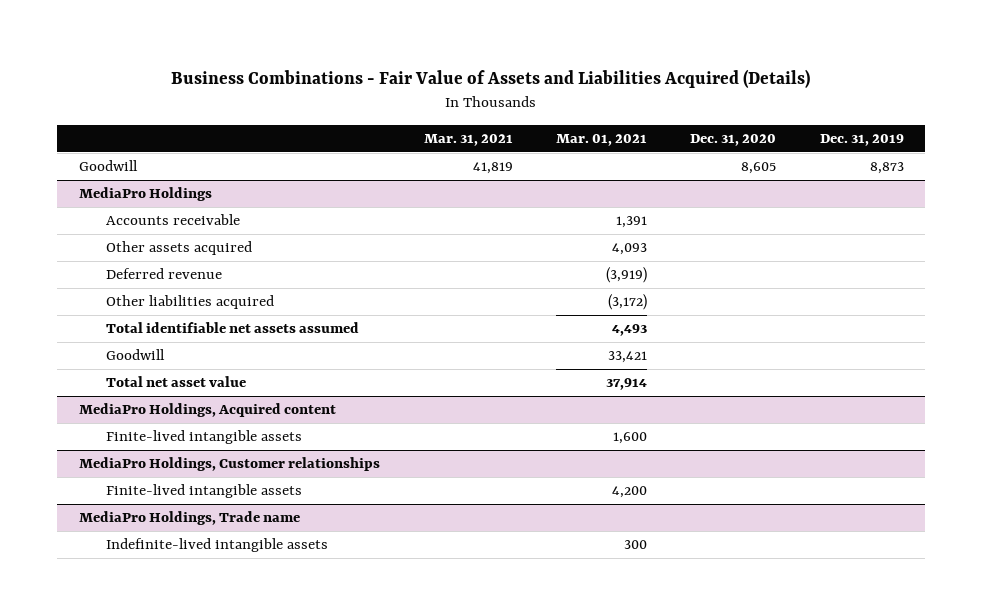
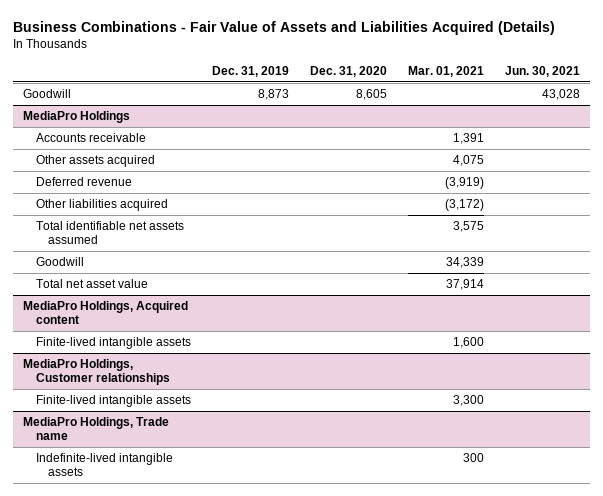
[423,133,513,146] Mar. 31, 2021 -> none
none -> [504,65,580,77] Jun. 30, 2021
[611,243,647,256] 4,093 -> [452,155,484,167] 4,075
[611,324,647,337] 4,493 -> [452,221,484,233] 3,575
[607,351,647,364] 33,421 -> [445,257,484,269] 34,339
[611,486,647,499] 4,200 -> [452,395,484,407] 3,300

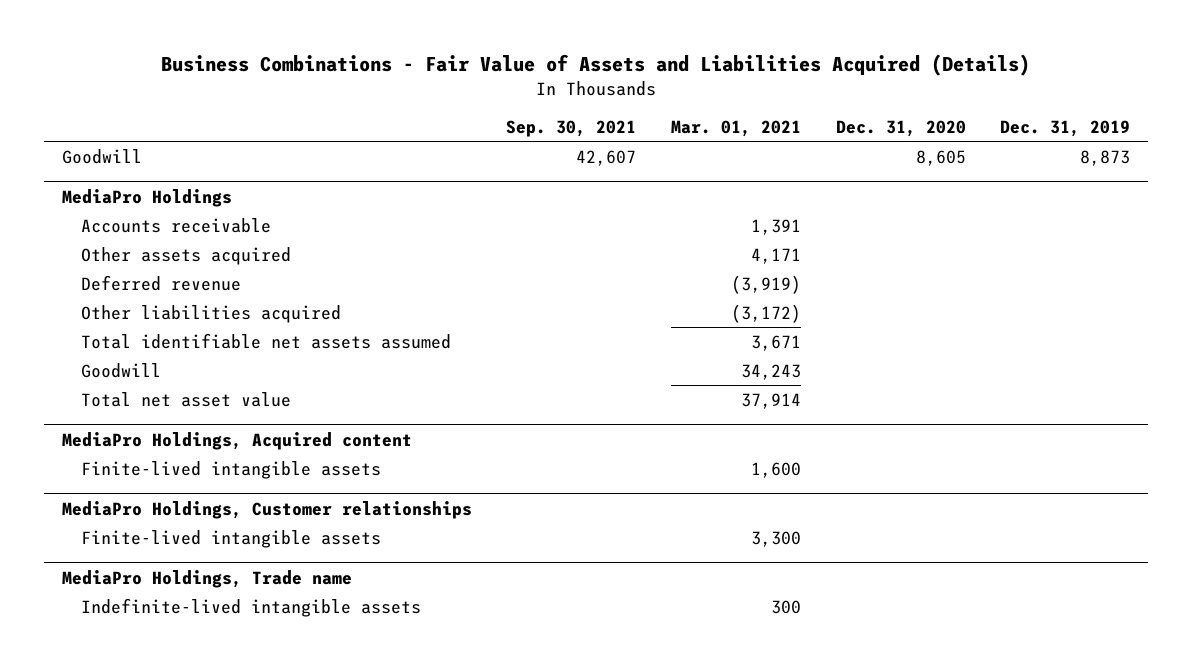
[504,65,580,77] Jun. 30, 2021 -> none
none -> [506,119,637,137] Sep. 30, 2021
[452,155,484,167] 4,075 -> [750,247,801,264] 4,171
[452,221,484,233] 3,575 -> [750,334,801,351] 3,671
[445,257,484,269] 34,339 -> [740,363,801,380] 34,243

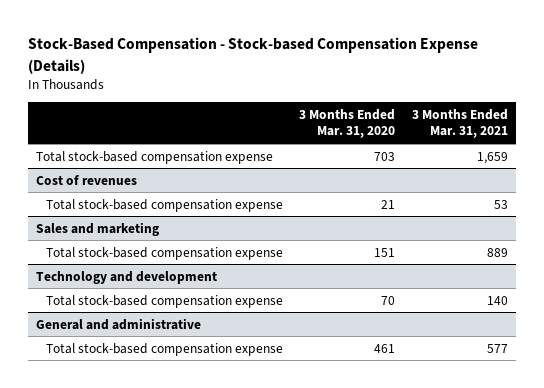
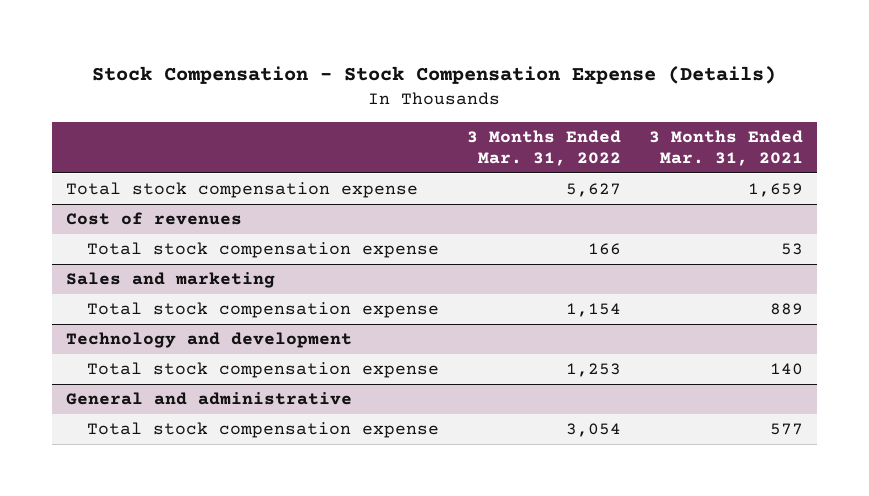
[28,37,479,74] Stock-Based Compensation - Stock-based Compensation Expense (Details) -> [92,65,777,84] Stock Compensation - Stock Compensation Expense (Details)
[299,109,396,139] 3 Months Ended Mar. 31, 2020 -> none
none -> [466,129,621,166] 3 Months Ended Mar. 31, 2022
[36,150,274,164] Total stock-based compensation expense -> [65,182,418,199] Total stock compensation expense
[46,198,284,212] Total stock-based compensation expense -> [86,242,439,259] Total stock compensation expense
[46,246,284,260] Total stock-based compensation expense -> [86,302,439,319] Total stock compensation expense
[46,294,284,308] Total stock-based compensation expense -> [86,362,439,379] Total stock compensation expense
[46,342,284,356] Total stock-based compensation expense -> [86,422,439,439] Total stock compensation expense

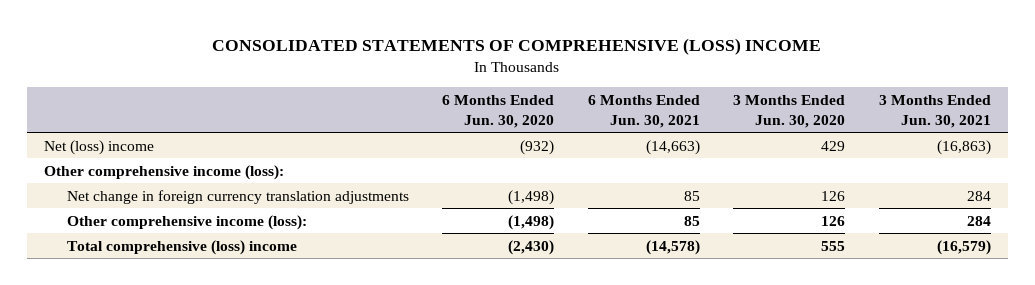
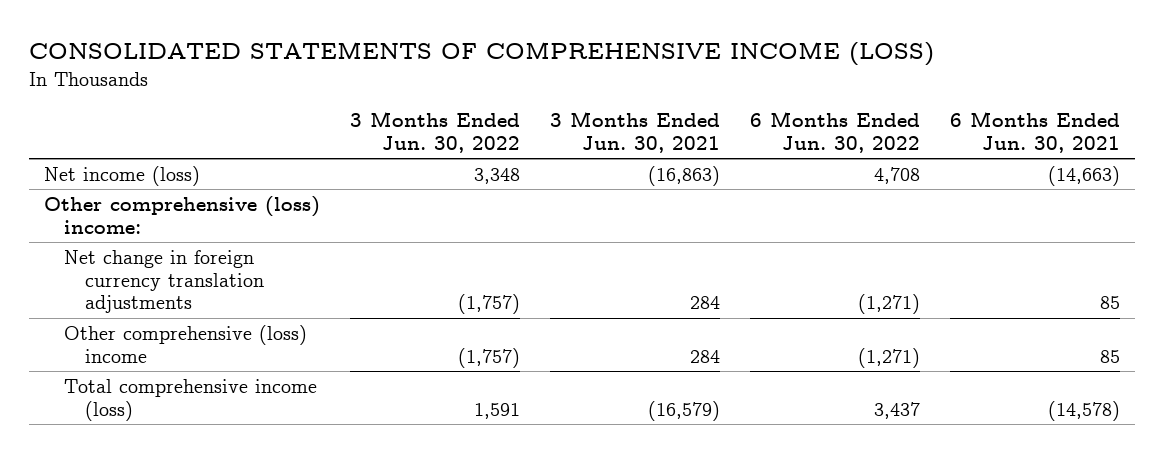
[212,37,822,55] CONSOLIDATED STATEMENTS OF COMPREHENSIVE (LOSS) INCOME -> [28,42,934,67] CONSOLIDATED STATEMENTS OF COMPREHENSIVE INCOME (LOSS)
[442,94,555,128] 6 Months Ended Jun. 30, 2020 -> none
[733,94,846,128] 3 Months Ended Jun. 30, 2020 -> none
none -> [349,110,520,153] 3 Months Ended Jun. 30, 2022
none -> [750,110,921,153] 6 Months Ended Jun. 30, 2022
[43,139,154,155] Net (loss) income -> [43,165,200,186] Net income (loss)
[43,164,284,180] Other comprehensive income (loss): -> [43,195,320,234] Other comprehensive (loss) income:
[66,214,307,230] Other comprehensive income (loss): -> [64,324,308,363] Other comprehensive (loss) income
[66,239,297,255] Total comprehensive (loss) income -> [64,378,318,421] Total comprehensive income (loss)

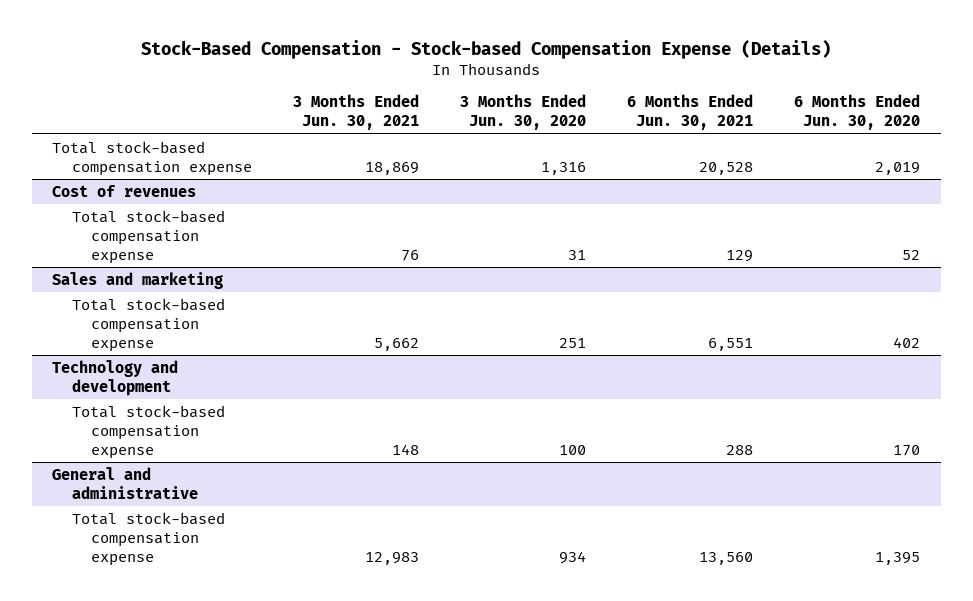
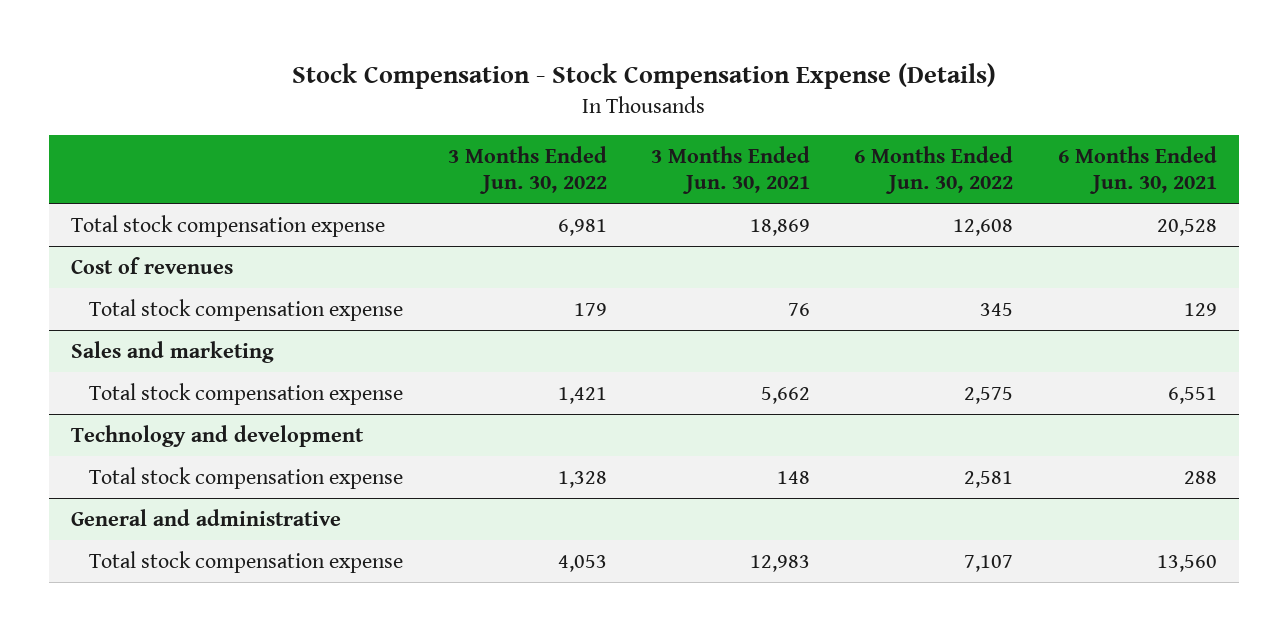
[141,39,832,59] Stock-Based Compensation - Stock-based Compensation Expense (Details) -> [291,62,996,89] Stock Compensation - Stock Compensation Expense (Details)
[459,94,586,131] 3 Months Ended Jun. 30, 2020 -> none
[794,94,921,131] 6 Months Ended Jun. 30, 2020 -> none
none -> [447,145,607,194] 3 Months Ended Jun. 30, 2022
none -> [854,145,1014,194] 6 Months Ended Jun. 30, 2022
[52,140,252,176] Total stock-based compensation expense -> [70,214,385,237] Total stock compensation expense
[71,209,225,264] Total stock-based compensation expense -> [89,298,404,321] Total stock compensation expense
[71,297,225,352] Total stock-based compensation expense -> [89,382,404,405] Total stock compensation expense
[71,404,225,459] Total stock-based compensation expense -> [89,466,404,489] Total stock compensation expense
[71,511,225,566] Total stock-based compensation expense -> [89,550,404,573] Total stock compensation expense

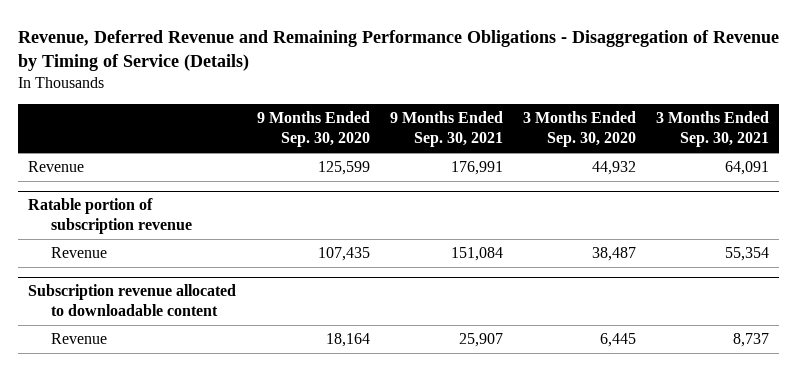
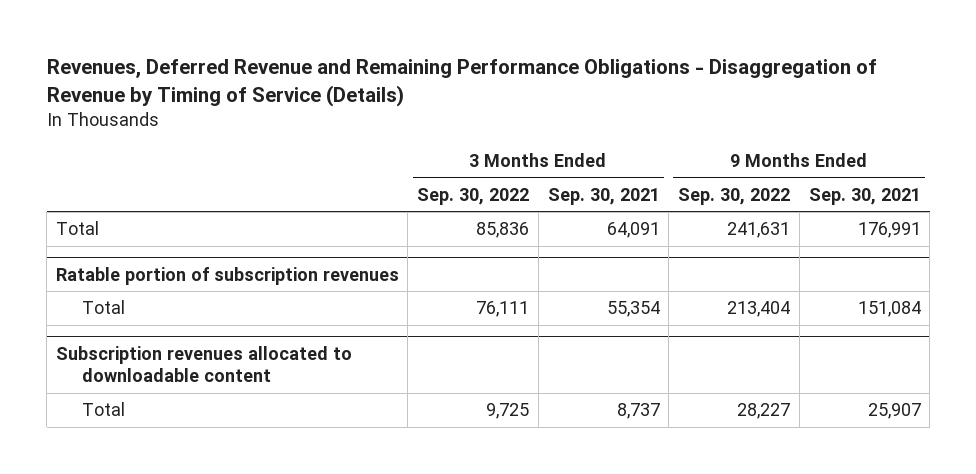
[18,29,780,72] Revenue, Deferred Revenue and Remaining Performance Obligations - Disaggregation of Revenue by Timing of Service (Details) -> [46,59,877,108] Revenues, Deferred Revenue and Remaining Performance Obligations - Disaggregation of Revenue by Timing of Service (Details)
[256,111,370,148] 9 Months Ended Sep. 30, 2020 -> none
[523,111,637,148] 3 Months Ended Sep. 30, 2020 -> none
none -> [417,187,530,205] Sep. 30, 2022
none -> [678,187,791,205] Sep. 30, 2022
[28,161,85,173] Revenue -> [55,221,99,236] Total
[28,198,193,235] Ratable portion of subscription revenue -> [55,266,399,285] Ratable portion of subscription revenues
[51,247,108,259] Revenue -> [81,300,125,315] Total
[28,284,237,317] Subscription revenue allocated to downloadable content -> [55,345,352,383] Subscription revenues allocated to downloadable content
[51,333,108,345] Revenue -> [81,402,125,417] Total

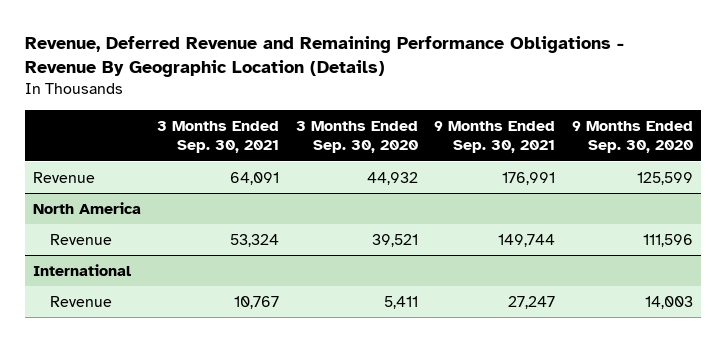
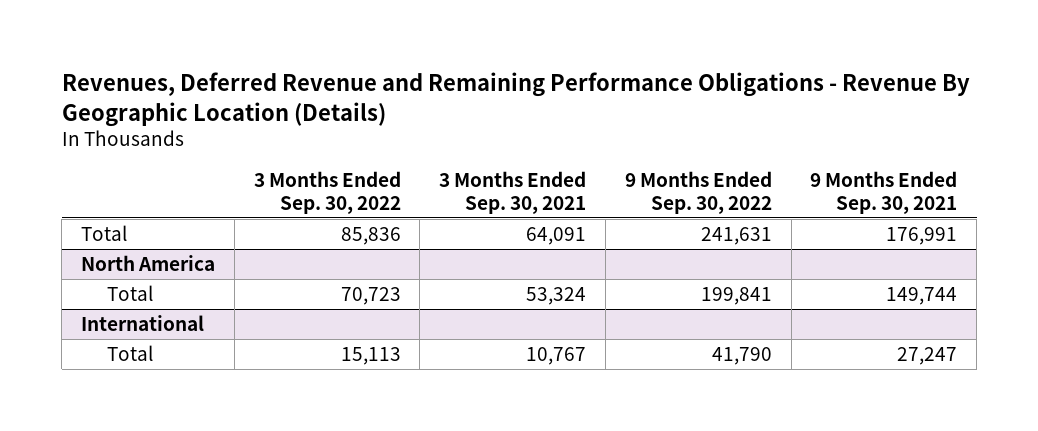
[24,35,624,78] Revenue, Deferred Revenue and Remaining Performance Obligations - Revenue By Geographic Location (Details) -> [61,72,970,127] Revenues, Deferred Revenue and Remaining Performance Obligations - Revenue By Geographic Location (Details)
[295,120,418,154] 3 Months Ended Sep. 30, 2020 -> none
[571,120,693,154] 9 Months Ended Sep. 30, 2020 -> none
none -> [253,171,401,214] 3 Months Ended Sep. 30, 2022
none -> [624,171,772,214] 9 Months Ended Sep. 30, 2022
[32,172,95,184] Revenue -> [81,224,128,241] Total
[49,234,112,246] Revenue -> [107,284,154,301] Total
[49,296,112,308] Revenue -> [107,344,154,361] Total

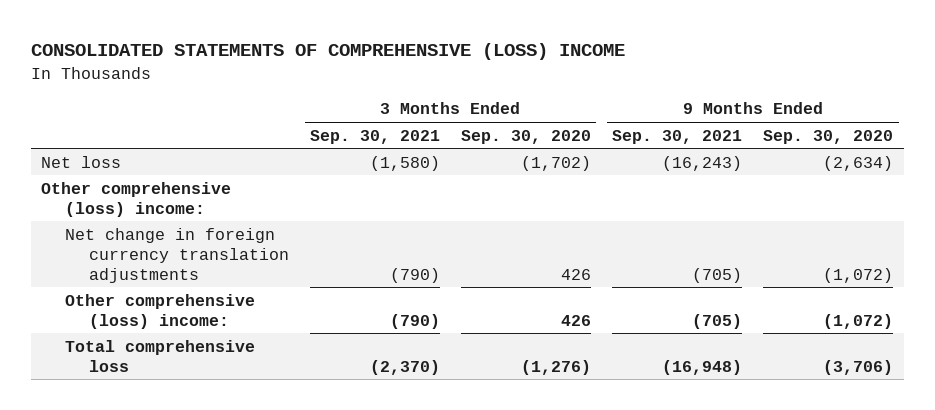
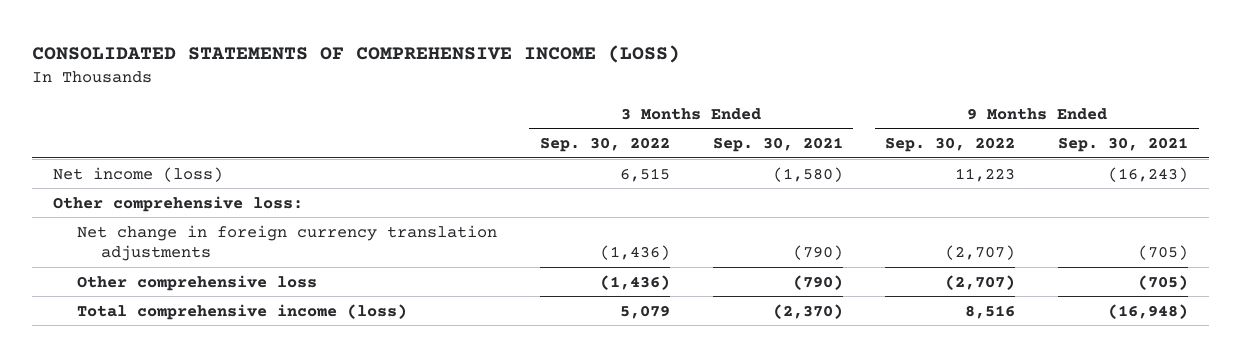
[30,43,625,61] CONSOLIDATED STATEMENTS OF COMPREHENSIVE (LOSS) INCOME -> [31,44,680,63] CONSOLIDATED STATEMENTS OF COMPREHENSIVE INCOME (LOSS)
[461,129,592,144] Sep. 30, 2020 -> none
[763,129,894,144] Sep. 30, 2020 -> none
none -> [539,136,670,152] Sep. 30, 2022
none -> [885,136,1016,152] Sep. 30, 2022
[41,155,122,168] Net loss -> [53,166,224,182] Net income (loss)
[41,181,232,217] Other comprehensive (loss) income: -> [53,195,304,212] Other comprehensive loss:
[64,293,255,329] Other comprehensive (loss) income: -> [77,274,318,291] Other comprehensive loss
[64,339,255,372] Total comprehensive loss -> [77,303,408,320] Total comprehensive income (loss)

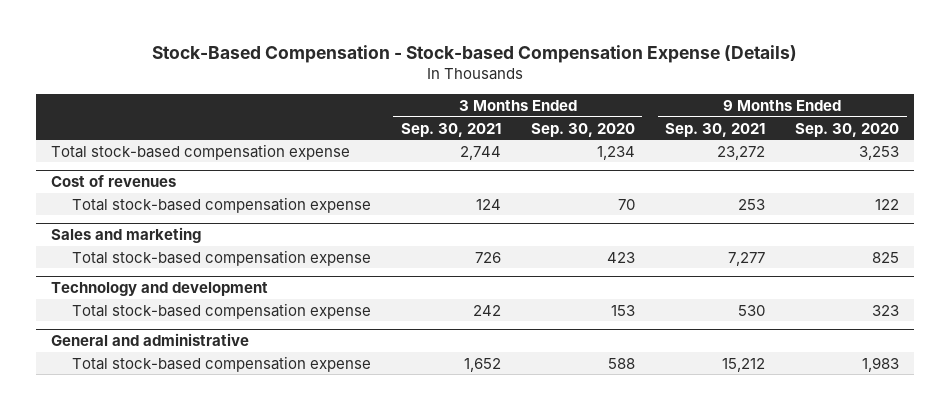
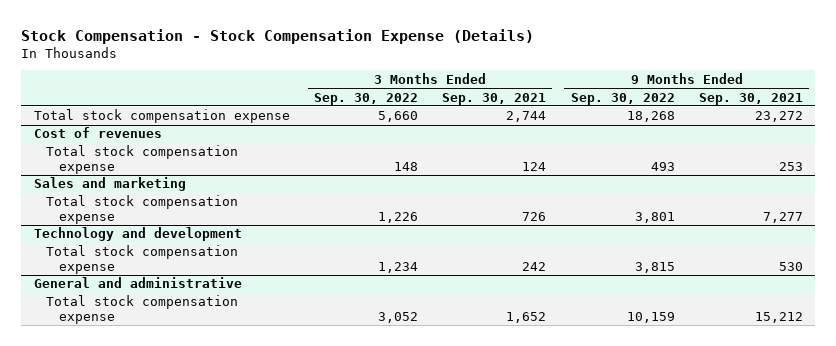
[151,44,797,63] Stock-Based Compensation - Stock-based Compensation Expense (Details) -> [21,28,535,44] Stock Compensation - Stock Compensation Expense (Details)
[530,122,635,137] Sep. 30, 2020 -> none
[795,122,900,137] Sep. 30, 2020 -> none
none -> [313,92,418,105] Sep. 30, 2022
none -> [570,92,675,105] Sep. 30, 2022
[50,143,350,160] Total stock-based compensation expense -> [33,109,290,124] Total stock compensation expense
[71,196,371,213] Total stock-based compensation expense -> [46,145,239,175] Total stock compensation expense
[71,249,371,266] Total stock-based compensation expense -> [46,195,239,225] Total stock compensation expense
[71,302,371,319] Total stock-based compensation expense -> [46,245,239,275] Total stock compensation expense
[71,355,371,372] Total stock-based compensation expense -> [46,295,239,325] Total stock compensation expense

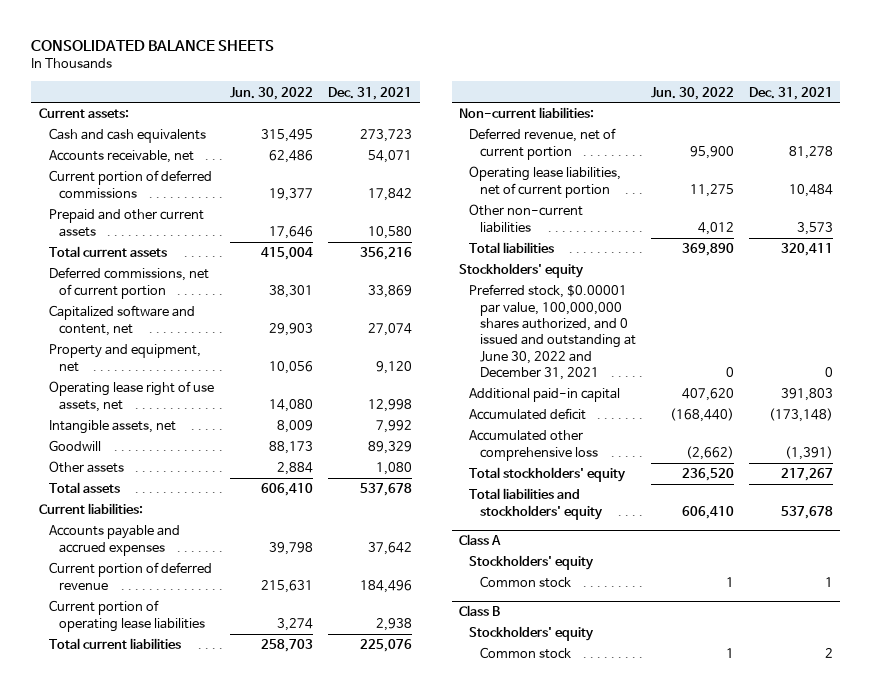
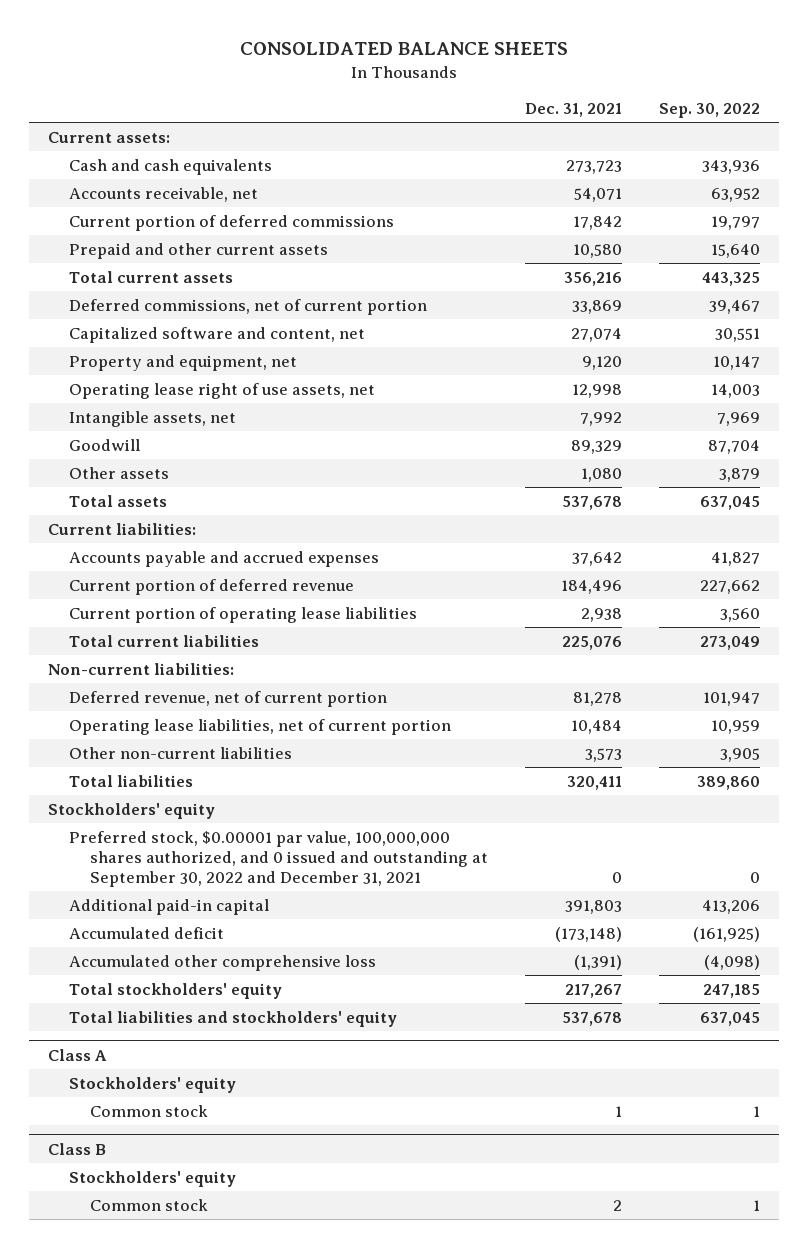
[230,86,314,100] Jun. 30, 2022 -> none
none -> [659,103,761,119] Sep. 30, 2022
[469,284,636,380] Preferred stock, $0.00001 par value, 100,000,000 shares authorized, and 0 issued and outstanding at June 30, 2022 and December 31, 2021 -> [68,830,489,887] Preferred stock, $0.00001 par value, 100,000,000 shares authorized, and 0 issued and outstanding at September 30, 2022 and December 31, 2021

